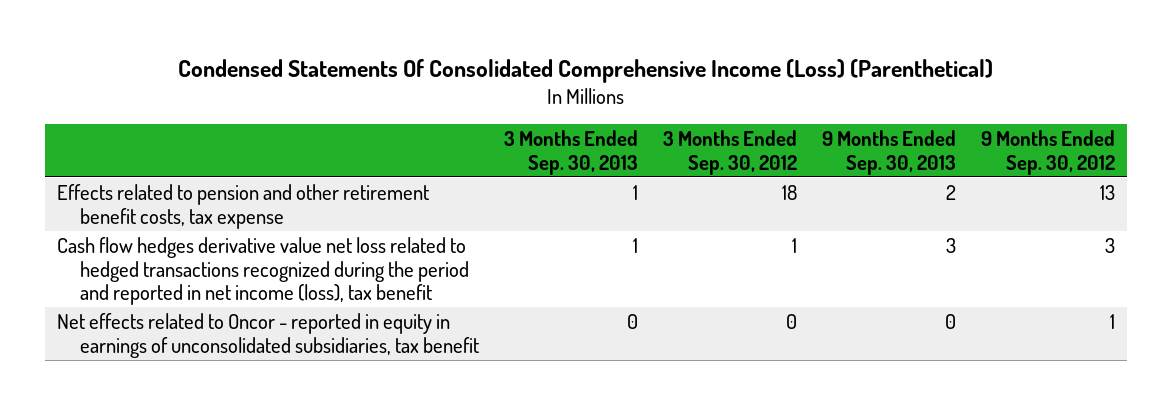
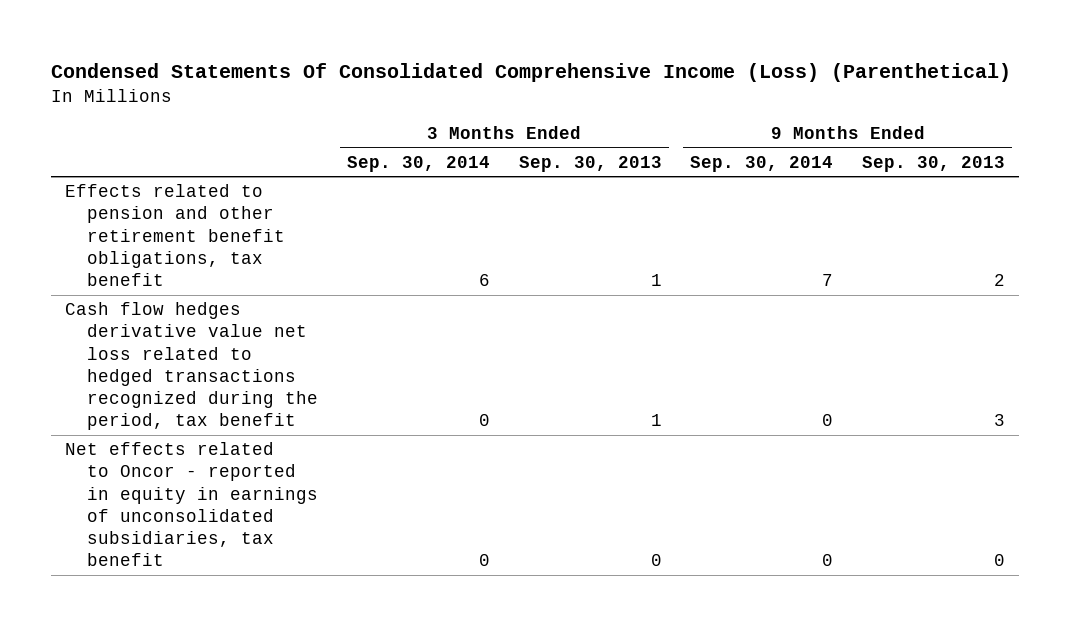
[662,130,797,175] 3 Months Ended Sep. 30, 2012 -> none
[980,130,1115,175] 9 Months Ended Sep. 30, 2012 -> none
none -> [346,155,490,172] Sep. 30, 2014
none -> [690,155,834,172] Sep. 30, 2014
[57,183,430,229] Effects related to pension and other retirement benefit costs, tax expense -> [65,183,286,287] Effects related to pension and other retirement benefit obligations, tax benefit
[57,236,469,306] Cash flow hedges derivative value net loss related to hedged transactions recognized during the period and reported in net income (loss), tax benefit -> [65,301,319,431] Cash flow hedges derivative value net loss related to hedged transactions recognized during the period, tax benefit

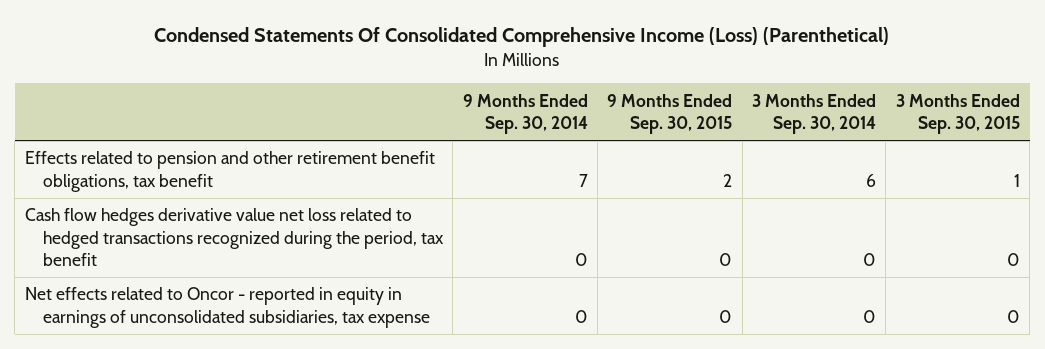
[518,155,662,172] Sep. 30, 2013 -> none
[862,155,1006,172] Sep. 30, 2013 -> none
none -> [607,93,733,135] 9 Months Ended Sep. 30, 2015
none -> [895,93,1020,135] 3 Months Ended Sep. 30, 2015
[65,441,319,567] Net effects related to Oncor - reported in equity in earnings of unconsolidated subsidiaries, tax benefit -> [24,287,430,328] Net effects related to Oncor - reported in equity in earnings of unconsolidated subsidiaries, tax expense

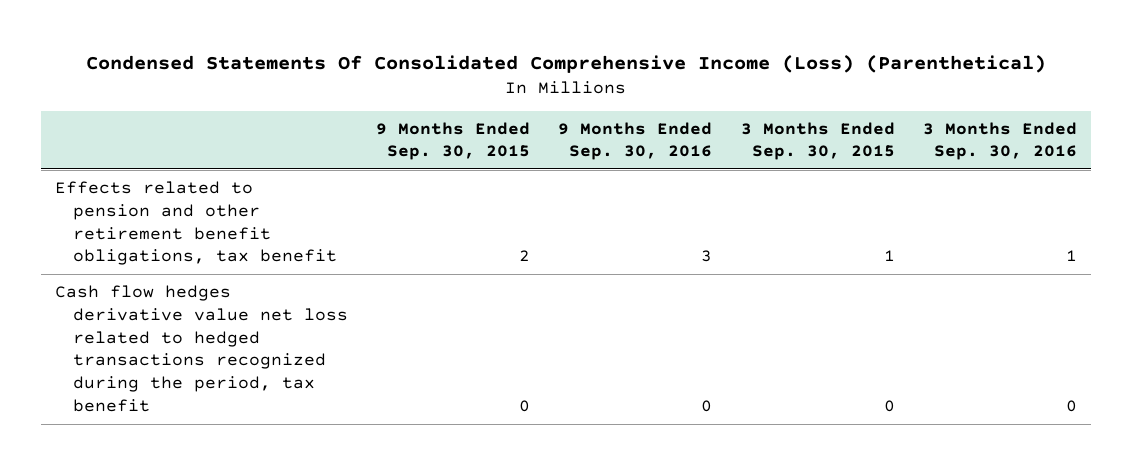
[462,93,588,135] 9 Months Ended Sep. 30, 2014 -> none
[752,93,877,135] 3 Months Ended Sep. 30, 2014 -> none
none -> [558,121,713,161] 9 Months Ended Sep. 30, 2016
none -> [922,121,1077,161] 3 Months Ended Sep. 30, 2016
[24,287,430,328] Net effects related to Oncor - reported in equity in earnings of unconsolidated subsidiaries, tax expense -> none

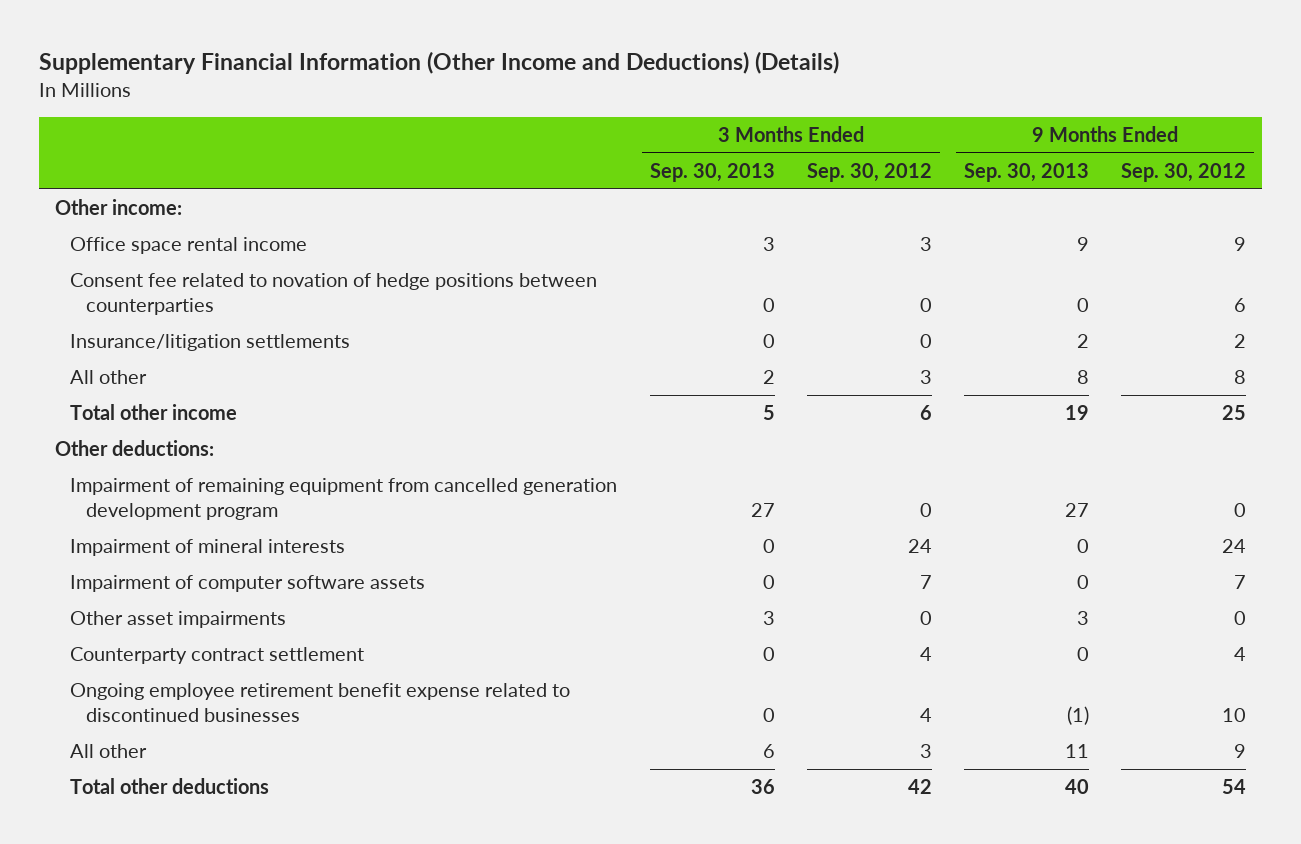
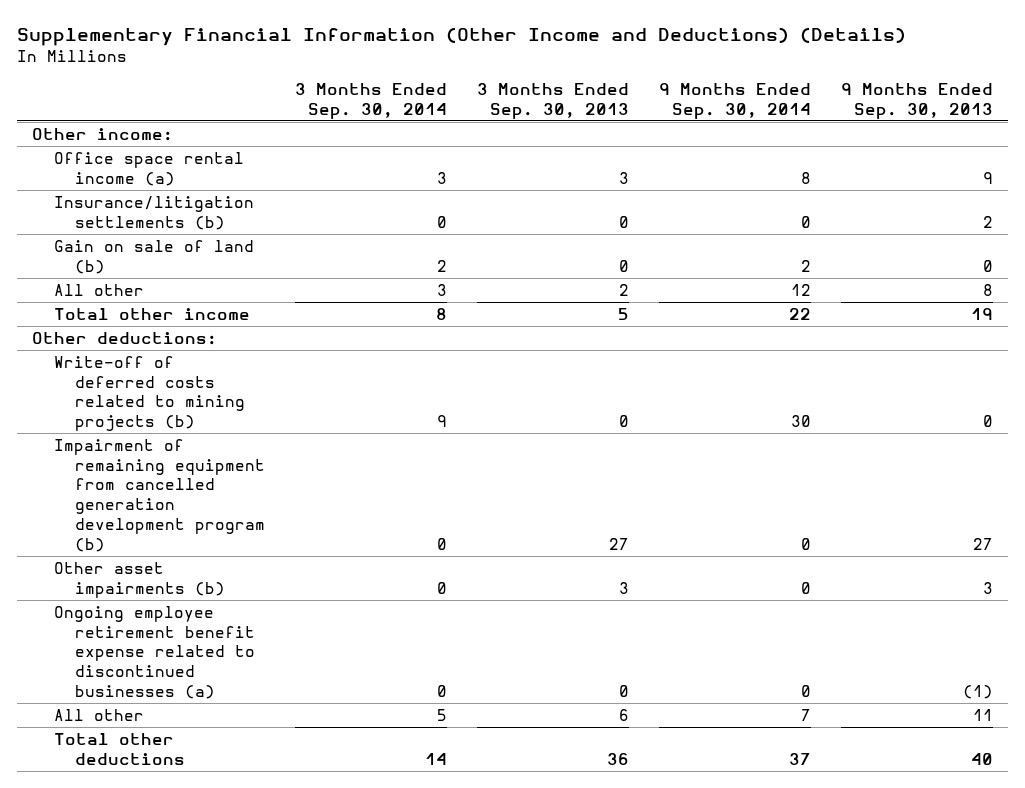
[806,163,932,183] Sep. 30, 2012 -> none
[1121,163,1247,183] Sep. 30, 2012 -> none
none -> [295,82,448,119] 3 Months Ended Sep. 30, 2014
none -> [658,82,811,119] 9 Months Ended Sep. 30, 2014
[70,273,598,315] Consent fee related to novation of hedge positions between counterparties -> none
[70,237,308,255] Office space rental income -> [53,151,244,186] Office space rental income (a)
[70,334,351,352] Insurance/litigation settlements -> [53,195,254,230] Insurance/litigation settlements (b)
none -> [53,239,254,274] Gain on sale of land (b)
[70,539,346,557] Impairment of mineral interests -> none
[70,575,426,593] Impairment of computer software assets -> none
[70,647,365,665] Counterparty contract settlement -> none
none -> [53,355,246,432] Write-off of deferred costs related to mining projects (b)
[70,478,618,520] Impairment of remaining equipment from cancelled generation development program -> [53,438,266,552] Impairment of remaining equipment from cancelled generation development program (b)
[70,611,287,629] Other asset impairments -> [53,561,226,598] Other asset impairments (b)
[70,683,571,722] Ongoing employee retirement benefit expense related to discontinued businesses -> [53,605,256,700] Ongoing employee retirement benefit expense related to discontinued businesses (a)

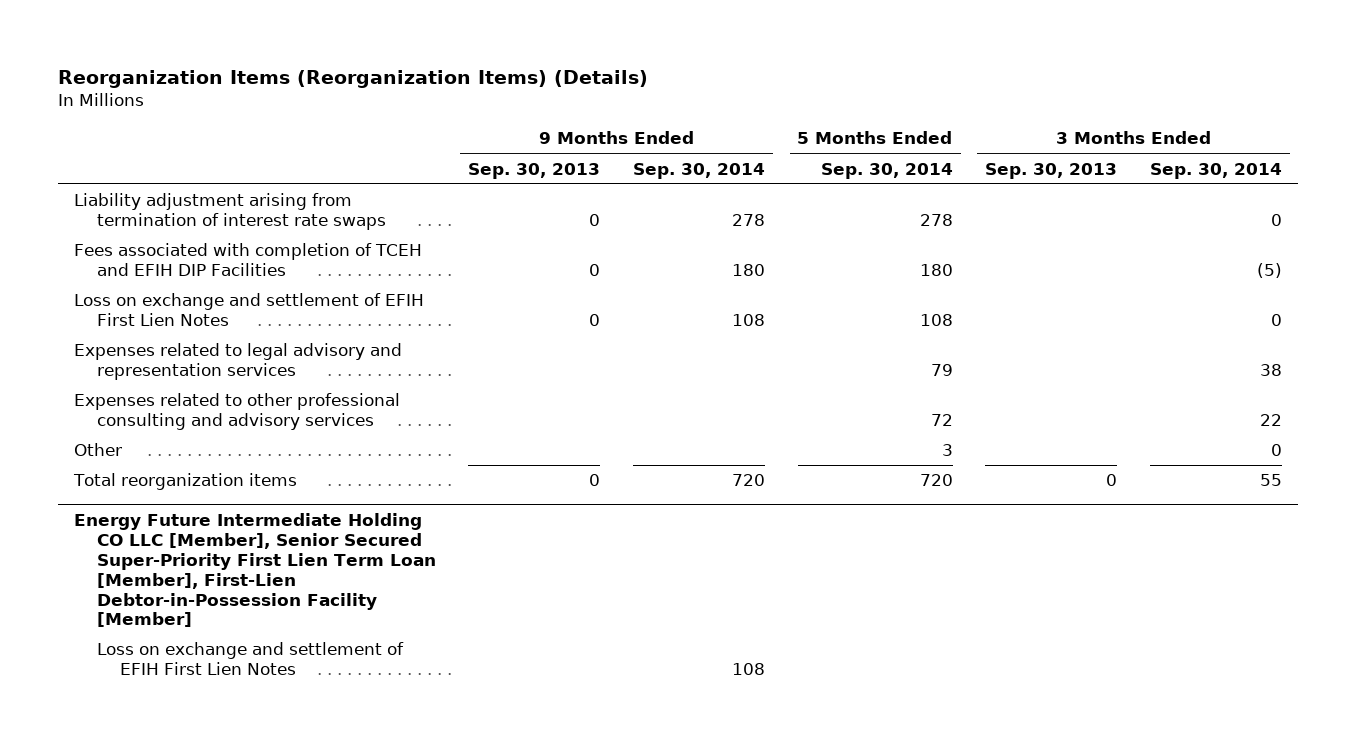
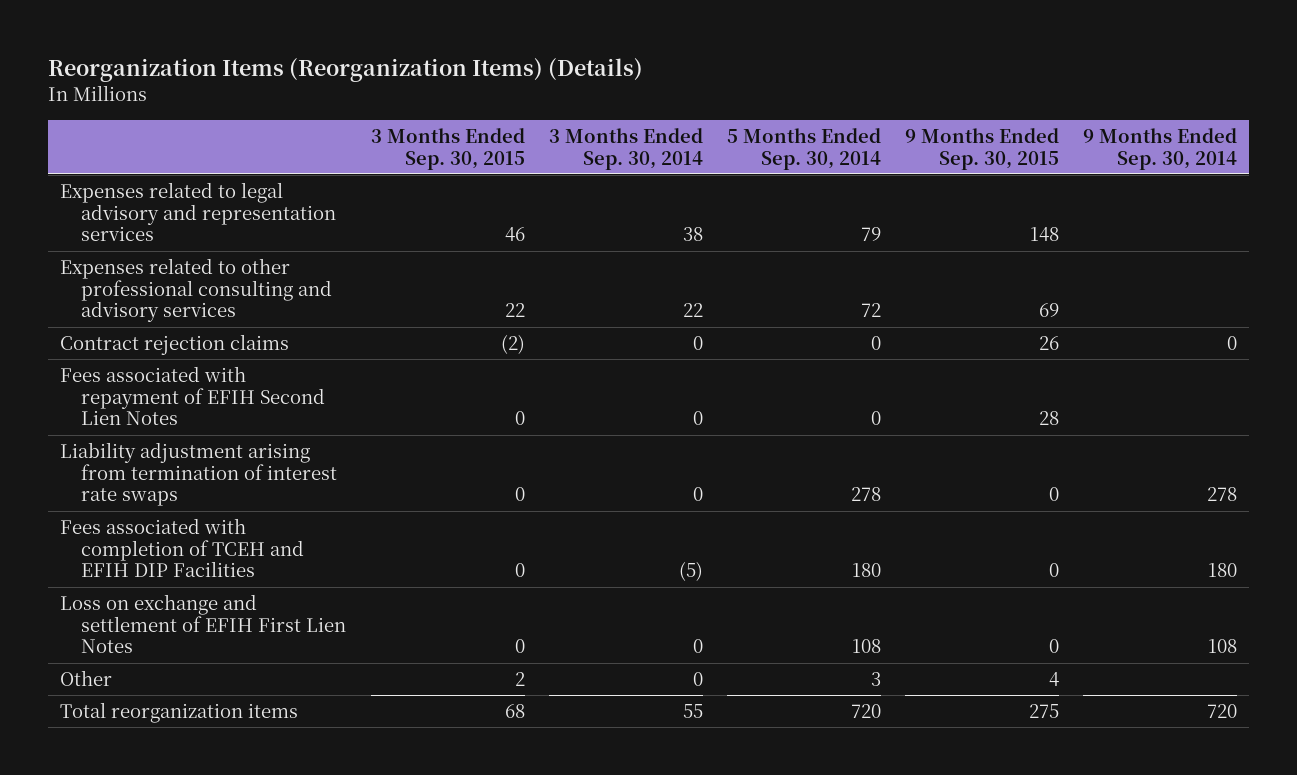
[468,162,601,179] Sep. 30, 2013 -> none
[985,162,1118,179] Sep. 30, 2013 -> none
none -> [370,127,525,170] 3 Months Ended Sep. 30, 2015
none -> [904,127,1059,170] 9 Months Ended Sep. 30, 2015
[74,343,403,381] Expenses related to legal advisory and representation services -> [59,181,337,242] Expenses related to legal advisory and representation services
[74,393,401,431] Expenses related to other professional consulting and advisory services -> [59,257,333,323] Expenses related to other professional consulting and advisory services
none -> [59,333,289,355] Contract rejection claims
none -> [59,365,326,426] Fees associated with repayment of EFIH Second Lien Notes
[74,513,436,628] Energy Future Intermediate Holding CO LLC [Member], Senior Secured Super-Priority First Lien Term Loan [Member], First-Lien Debtor-in-Possession Facility [Member] -> none
[96,642,404,676] Loss on exchange and settlement of EFIH First Lien Notes -> none

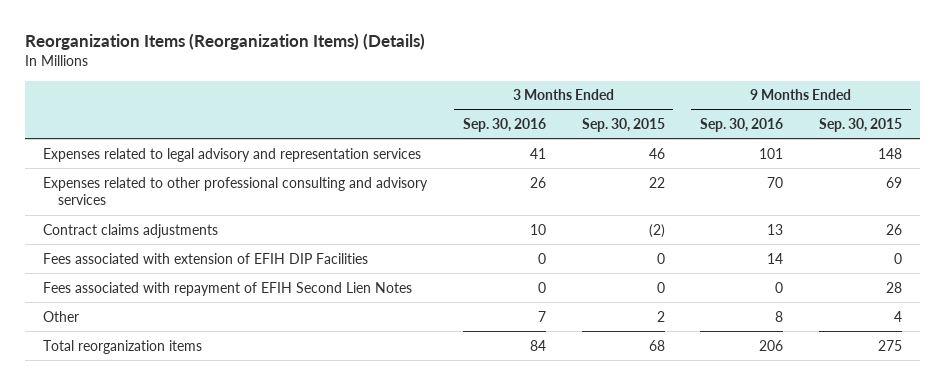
[548,127,703,170] 3 Months Ended Sep. 30, 2014 -> none
[726,127,881,170] 5 Months Ended Sep. 30, 2014 -> none
[1082,127,1237,170] 9 Months Ended Sep. 30, 2014 -> none
none -> [462,117,546,132] Sep. 30, 2016
none -> [700,117,784,132] Sep. 30, 2016
[59,333,289,355] Contract rejection claims -> [43,223,219,238] Contract claims adjustments
none -> [43,252,369,264] Fees associated with extension of EFIH DIP Facilities
[59,441,338,507] Liability adjustment arising from termination of interest rate swaps -> none
[59,517,305,578] Fees associated with completion of TCEH and EFIH DIP Facilities -> none
[59,593,347,654] Loss on exchange and settlement of EFIH First Lien Notes -> none

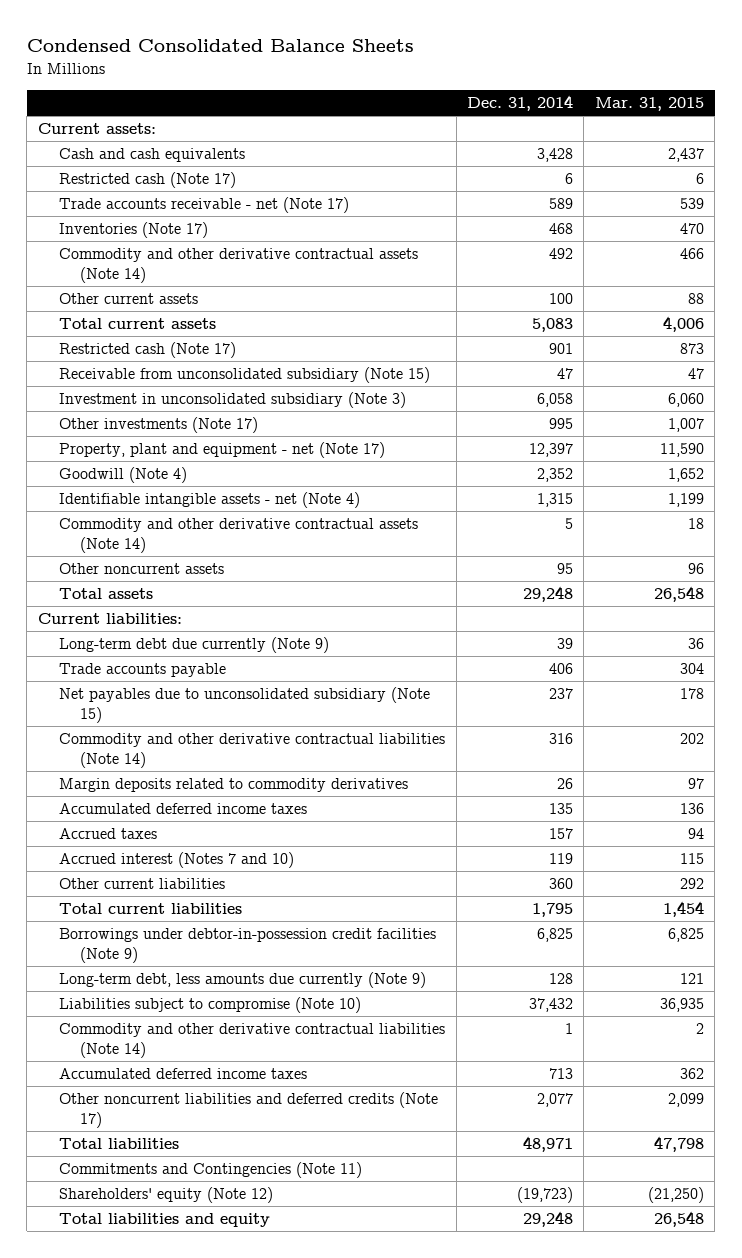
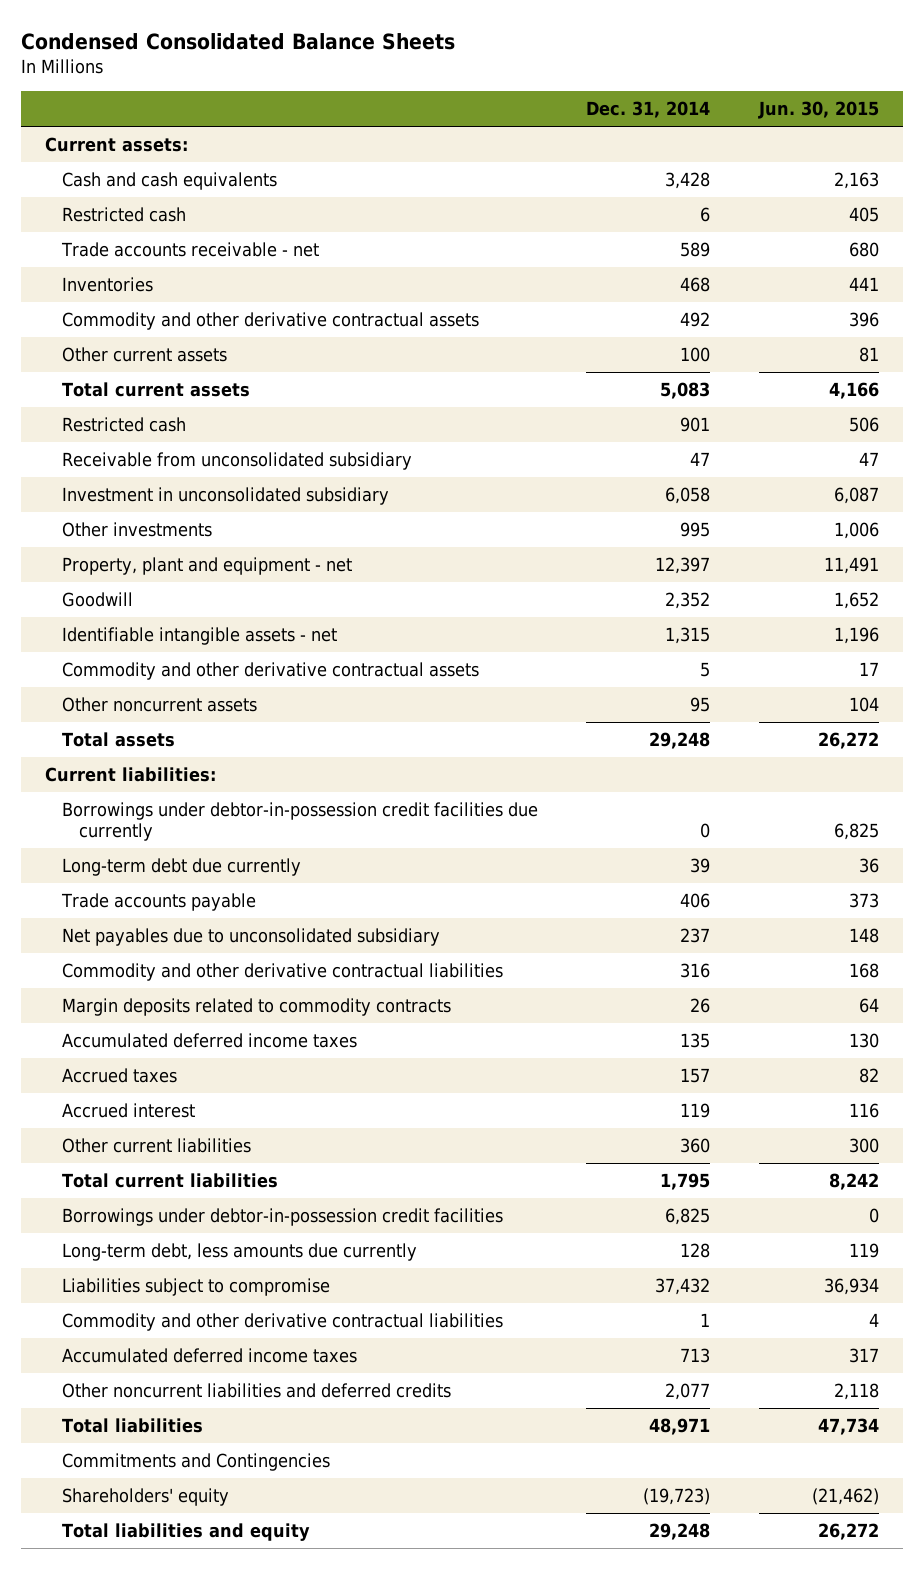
[594,97,704,112] Mar. 31, 2015 -> none
none -> [757,101,879,120] Jun. 30, 2015
[59,172,237,189] Restricted cash (Note 17) -> [62,207,187,223] Restricted cash
[59,197,350,214] Trade accounts receivable - net (Note 17) -> [61,242,320,258] Trade accounts receivable - net
[59,222,209,239] Inventories (Note 17) -> [62,277,154,293] Inventories
[59,248,419,284] Commodity and other derivative contractual assets (Note 14) -> [62,312,480,331] Commodity and other derivative contractual assets
[59,342,237,359] Restricted cash (Note 17) -> [62,417,187,433] Restricted cash
[59,367,431,384] Receivable from unconsolidated subsidiary (Note 15) -> [62,452,413,471] Receivable from unconsolidated subsidiary
[59,392,407,409] Investment in unconsolidated subsidiary (Note 3) -> [62,487,390,506] Investment in unconsolidated subsidiary
[59,417,259,434] Other investments (Note 17) -> [62,522,213,538] Other investments
[59,442,386,459] Property, plant and equipment - net (Note 17) -> [62,557,353,576] Property, plant and equipment - net
[59,467,188,484] Goodwill (Note 4) -> [62,592,134,608] Goodwill
[59,492,361,509] Identifiable intangible assets - net (Note 4) -> [62,627,338,646] Identifiable intangible assets - net
[59,518,419,554] Commodity and other derivative contractual assets (Note 14) -> [62,662,480,681] Commodity and other derivative contractual assets
none -> [62,802,539,842] Borrowings under debtor-in-possession credit facilities due currently
[59,637,330,654] Long-term debt due currently (Note 9) -> [62,858,302,877] Long-term debt due currently
[59,687,431,724] Net payables due to unconsolidated subsidiary (Note 15) -> [62,928,441,947] Net payables due to unconsolidated subsidiary
[59,733,446,769] Commodity and other derivative contractual liabilities (Note 14) -> [62,963,504,982] Commodity and other derivative contractual liabilities
[59,778,409,793] Margin deposits related to commodity derivatives -> [62,998,452,1017] Margin deposits related to commodity contracts
[59,852,295,869] Accrued interest (Notes 7 and 10) -> [62,1103,196,1119] Accrued interest
[59,928,437,964] Borrowings under debtor-in-possession credit facilities (Note 9) -> [62,1208,504,1227] Borrowings under debtor-in-possession credit facilities
[59,972,427,989] Long-term debt, less amounts due currently (Note 9) -> [62,1243,418,1262] Long-term debt, less amounts due currently
[59,997,362,1014] Liabilities subject to compromise (Note 10) -> [62,1278,331,1297] Liabilities subject to compromise
[59,1023,446,1059] Commodity and other derivative contractual liabilities (Note 14) -> [62,1313,504,1332] Commodity and other derivative contractual liabilities
[59,1092,439,1129] Other noncurrent liabilities and deferred credits (Note 17) -> [62,1383,452,1399] Other noncurrent liabilities and deferred credits
[59,1162,363,1179] Commitments and Contingencies (Note 11) -> [62,1453,331,1472] Commitments and Contingencies
[59,1187,274,1204] Shareholders' equity (Note 12) -> [62,1488,230,1507] Shareholders' equity

